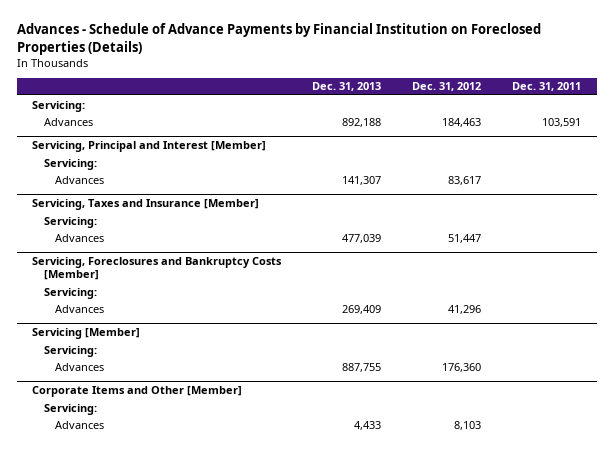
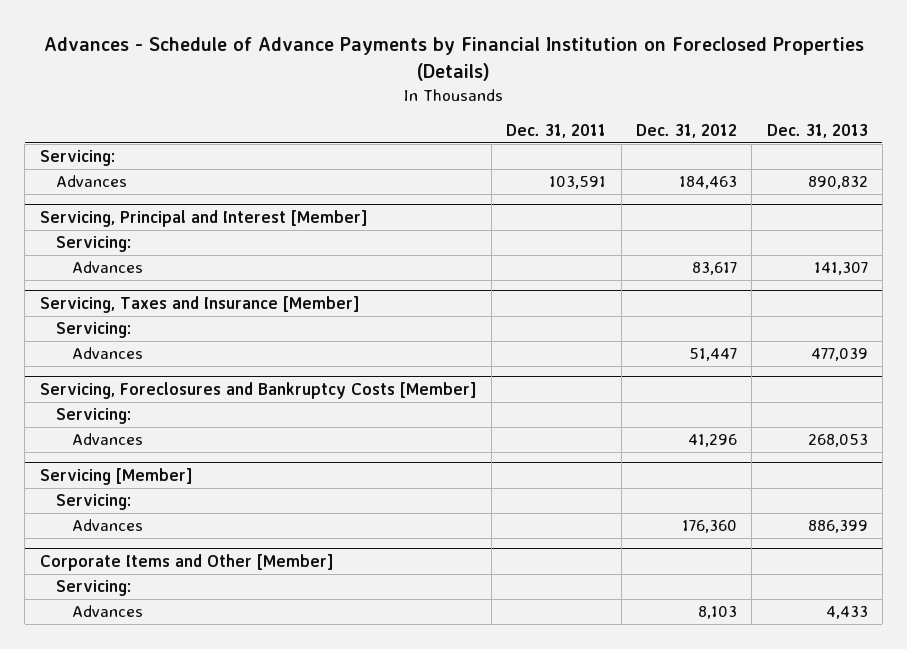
[342,117,382,127] 892,188 -> [807,176,868,190] 890,832
[342,304,382,314] 269,409 -> [807,434,868,448] 268,053
[342,362,382,372] 887,755 -> [807,520,868,534] 886,399

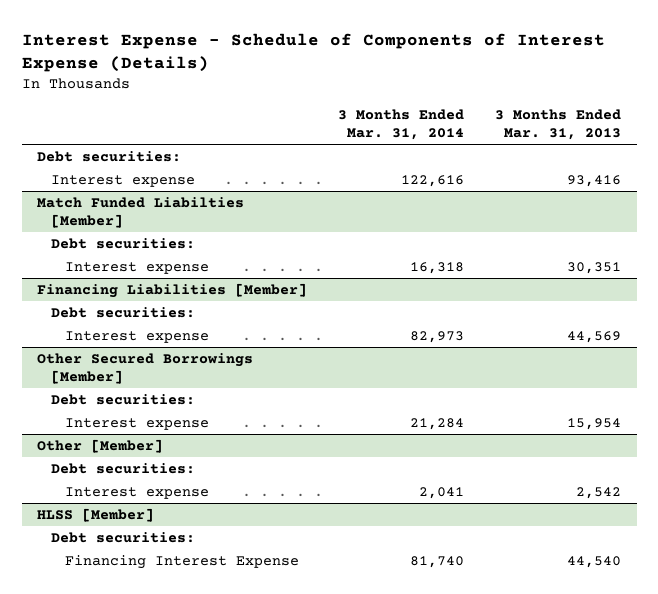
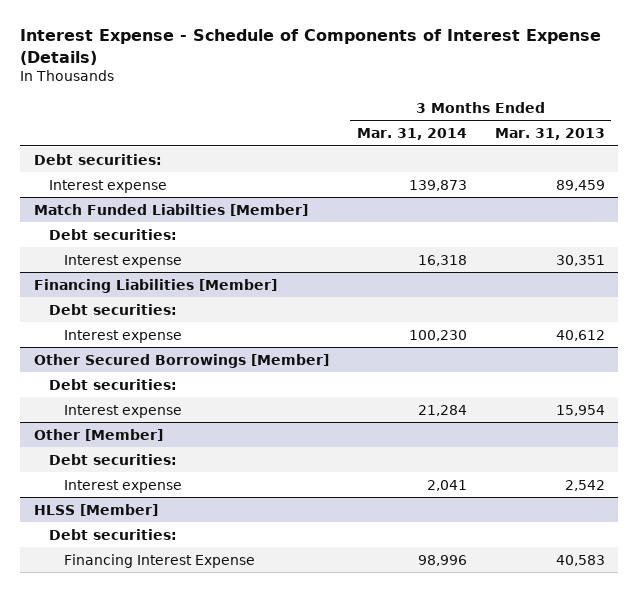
[401,174,465,187] 122,616 -> [408,179,467,191] 139,873
[567,174,622,187] 93,416 -> [555,179,605,191] 89,459
[410,330,465,343] 82,973 -> [408,329,467,341] 100,230
[567,330,622,343] 44,569 -> [555,329,605,341] 40,612
[410,555,465,568] 81,740 -> [417,554,467,566] 98,996
[567,555,622,568] 44,540 -> [555,554,605,566] 40,583

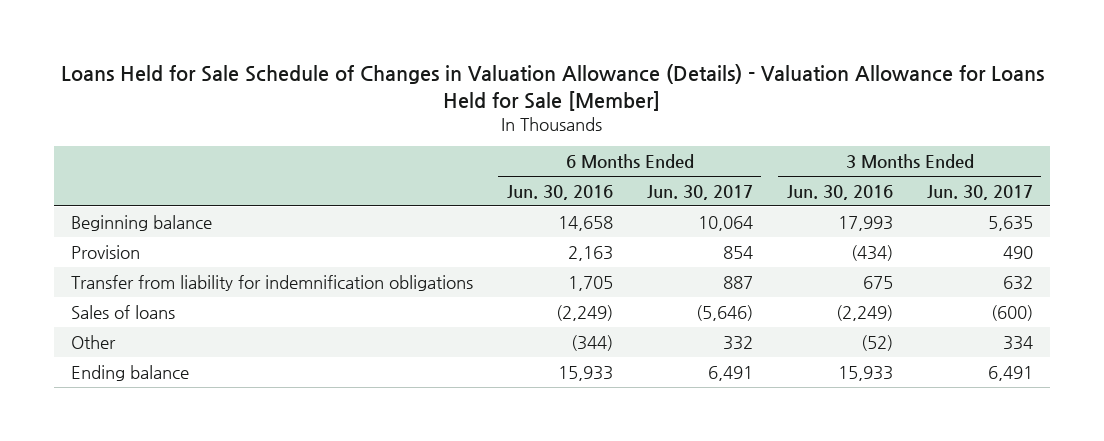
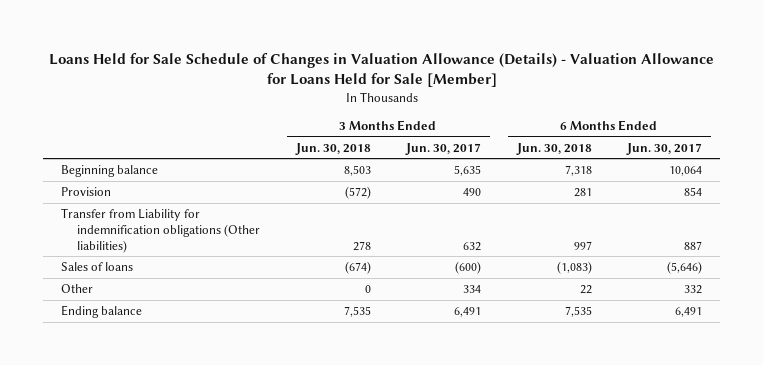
[506,184,613,200] Jun. 30, 2016 -> none
[786,184,893,200] Jun. 30, 2016 -> none
none -> [294,142,371,155] Jun. 30, 2018
none -> [515,142,592,155] Jun. 30, 2018
[70,274,473,291] Transfer from liability for indemnification obligations -> [61,208,261,253] Transfer from Liability for indemnification obligations (Other liabilities)

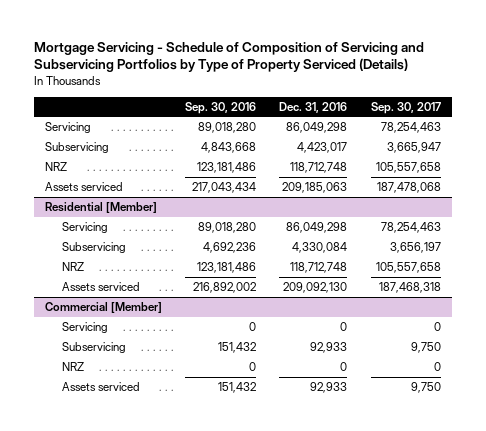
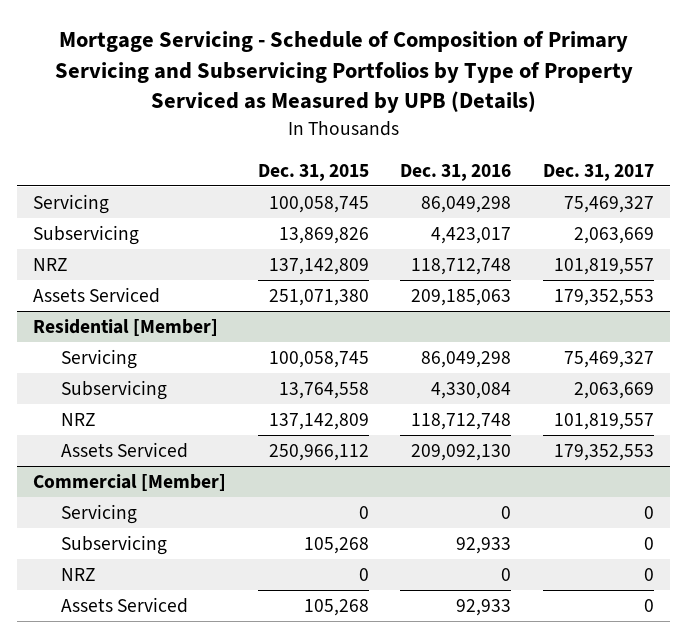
[33,41,424,73] Mortgage Servicing - Schedule of Composition of Servicing and Subservicing Portfolios by Type of Property Serviced (Details) -> [54,31,633,114] Mortgage Servicing - Schedule of Composition of Primary Servicing and Subservicing Portfolios by Type of Property Serviced as Measured by UPB (Details)
[185,101,257,114] Sep. 30, 2016 -> none
[370,101,441,114] Sep. 30, 2017 -> none
none -> [257,163,369,181] Dec. 31, 2015
none -> [543,163,655,181] Dec. 31, 2017
[45,182,124,192] Assets serviced -> [32,287,160,304] Assets Serviced
[62,282,141,292] Assets serviced -> [60,442,188,459] Assets Serviced
[62,382,141,392] Assets serviced -> [60,597,188,614] Assets Serviced

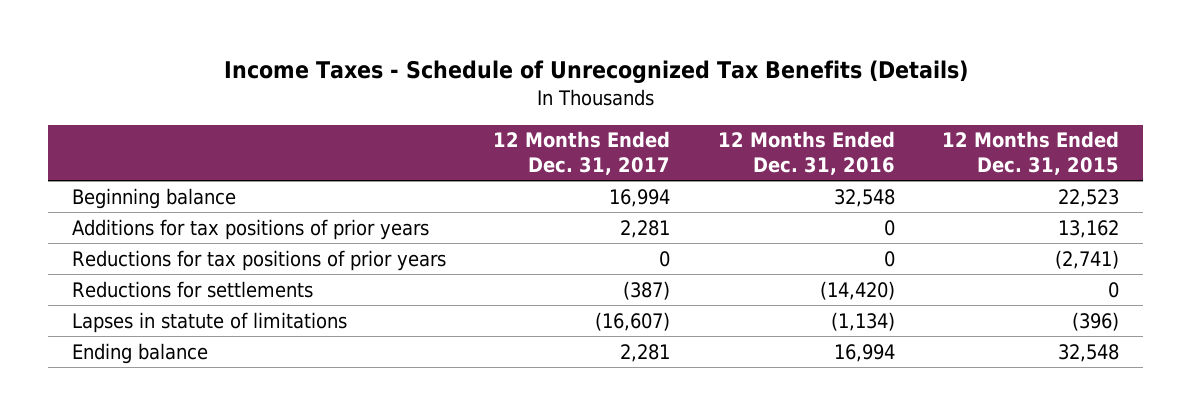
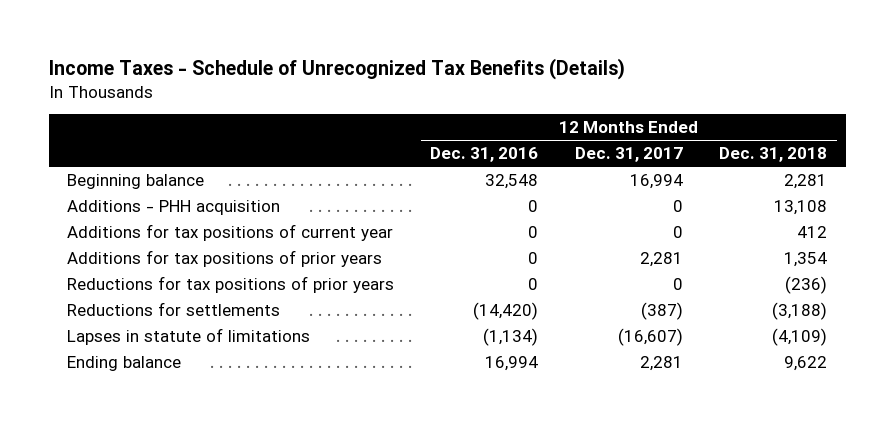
[942,131,1120,175] 12 Months Ended Dec. 31, 2015 -> none
none -> [719,147,828,163] Dec. 31, 2018
none -> [66,199,280,215] Additions - PHH acquisition
none -> [66,223,393,241] Additions for tax positions of current year

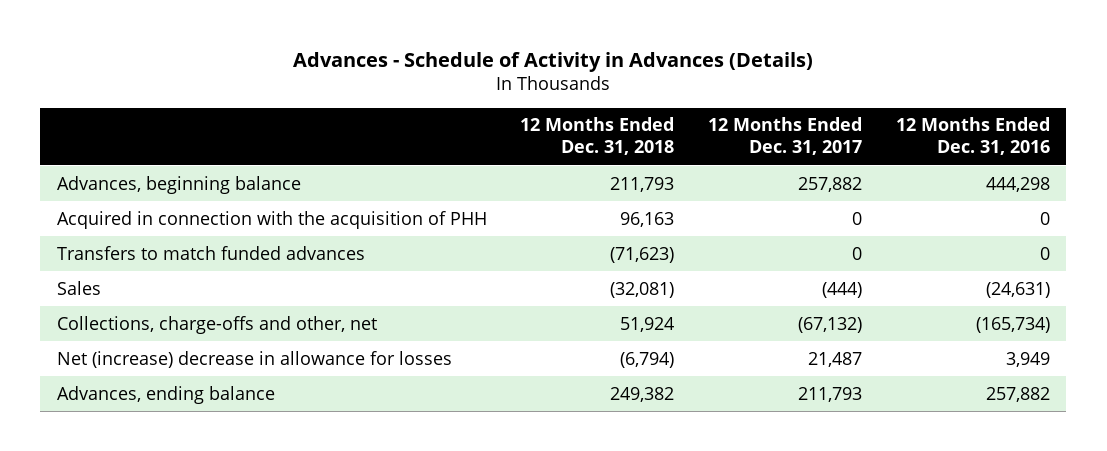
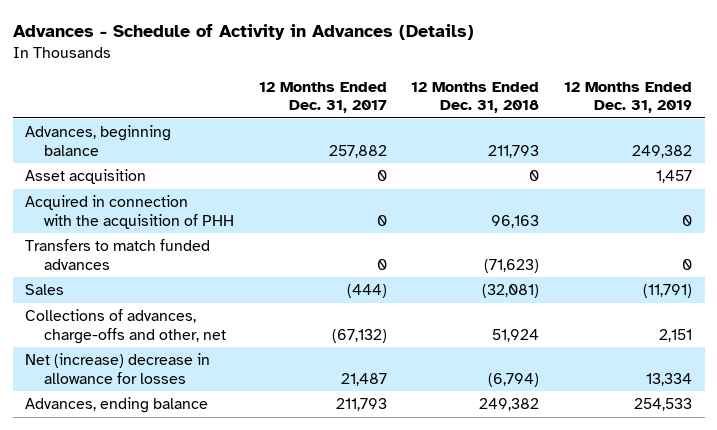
[895,117,1050,156] 12 Months Ended Dec. 31, 2016 -> none
none -> [564,81,693,113] 12 Months Ended Dec. 31, 2019
none -> [25,169,147,185] Asset acquisition
[56,315,377,334] Collections, charge-offs and other, net -> [25,309,226,344] Collections of advances, charge-offs and other, net

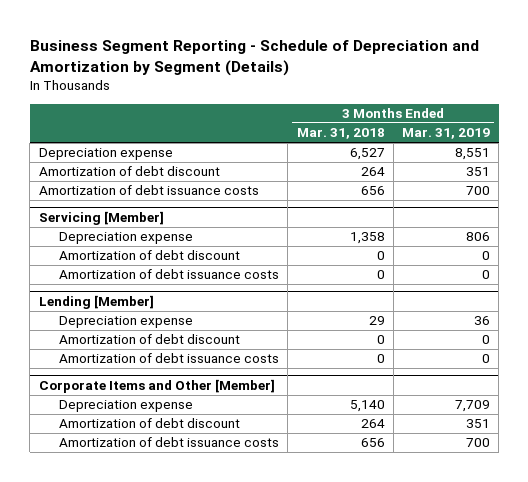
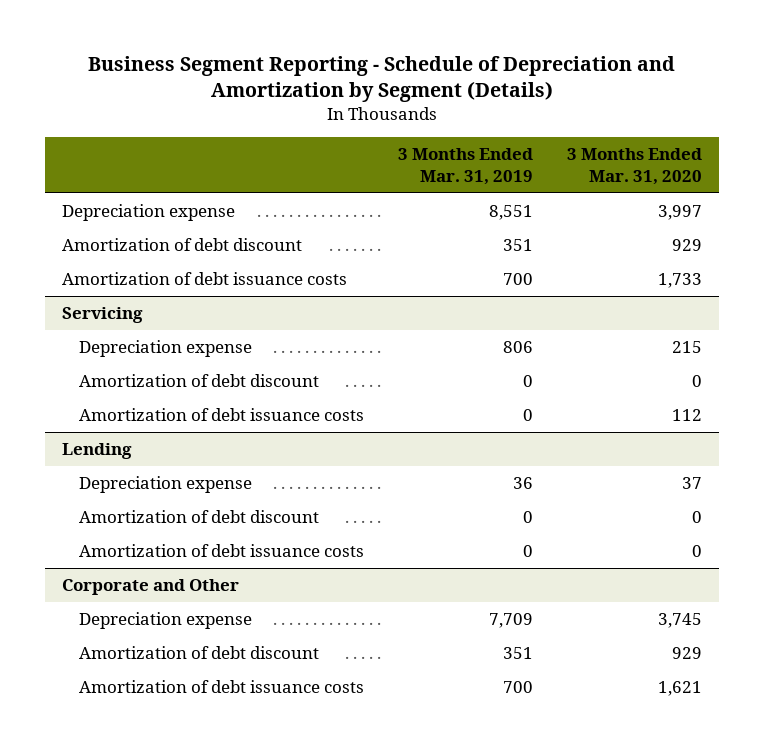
[296,128,385,140] Mar. 31, 2018 -> none
none -> [567,148,703,185] 3 Months Ended Mar. 31, 2020
[38,211,164,226] Servicing [Member] -> [61,307,143,324] Servicing
[38,295,154,310] Lending [Member] -> [61,443,132,460] Lending
[38,379,275,394] Corporate Items and Other [Member] -> [61,579,239,596] Corporate and Other

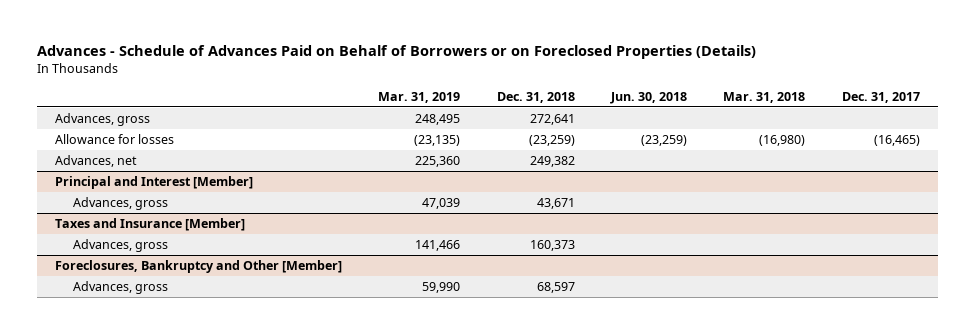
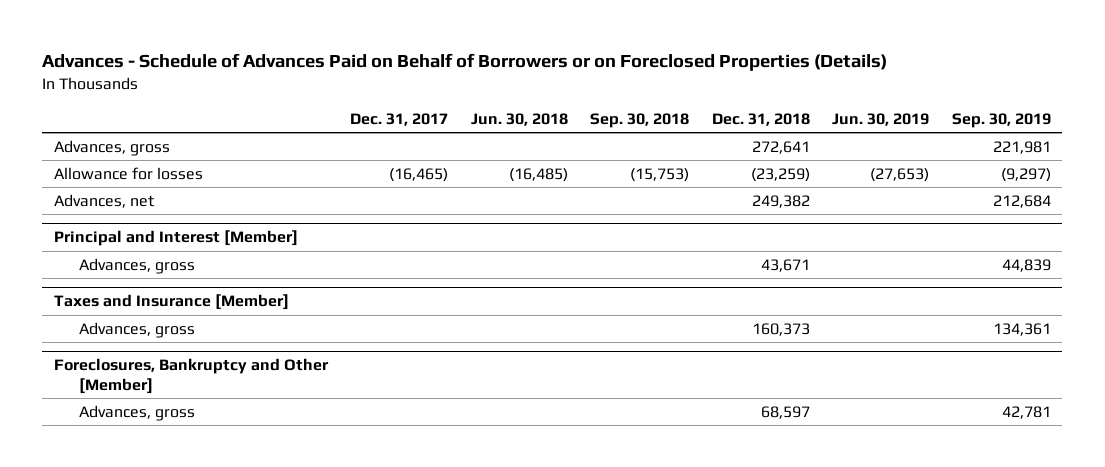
[378,91,461,103] Mar. 31, 2019 -> none
[723,91,806,103] Mar. 31, 2018 -> none
none -> [590,113,690,129] Sep. 30, 2018
none -> [832,113,930,127] Jun. 30, 2019
none -> [952,113,1052,129] Sep. 30, 2019
[640,135,687,147] (23,259) -> [508,167,568,182] (16,485)

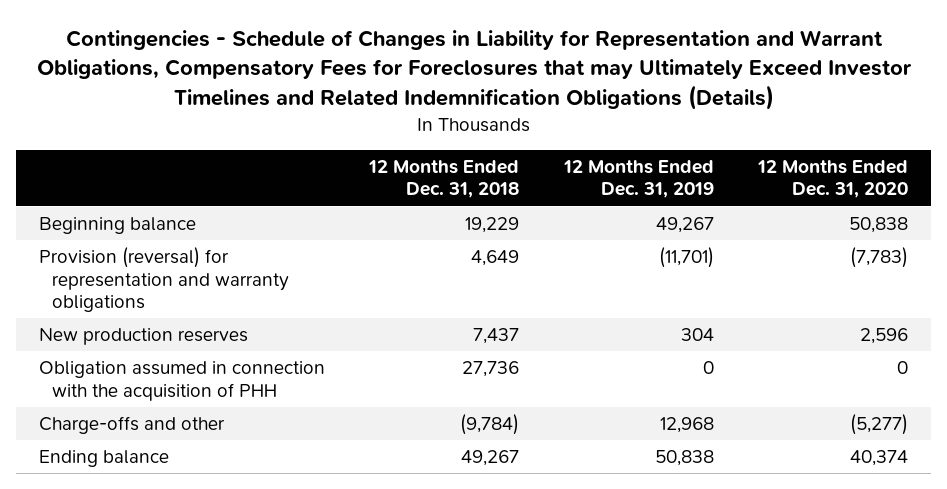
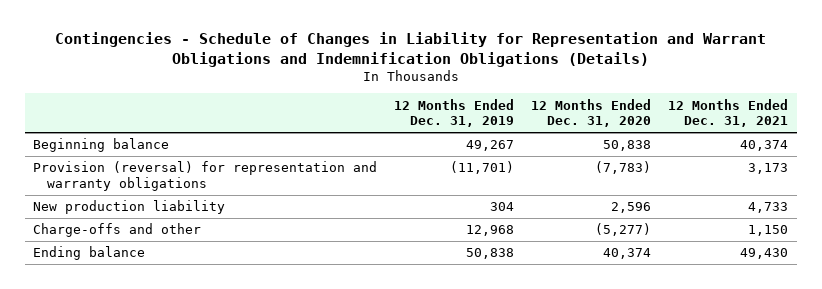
[36,29,912,110] Contingencies - Schedule of Changes in Liability for Representation and Warrant Obligations, Compensatory Fees for Foreclosures that may Ultimately Exceed Investor Timelines and Related Indemnification Obligations (Details) -> [54,32,766,67] Contingencies - Schedule of Changes in Liability for Representation and Warrant Obligations and Indemnification Obligations (Details)
[368,159,520,199] 12 Months Ended Dec. 31, 2018 -> none
none -> [668,98,789,128] 12 Months Ended Dec. 31, 2021
[38,361,325,401] Obligation assumed in connection with the acquisition of PHH -> none
[38,328,248,346] New production reserves -> [33,200,226,215] New production liability

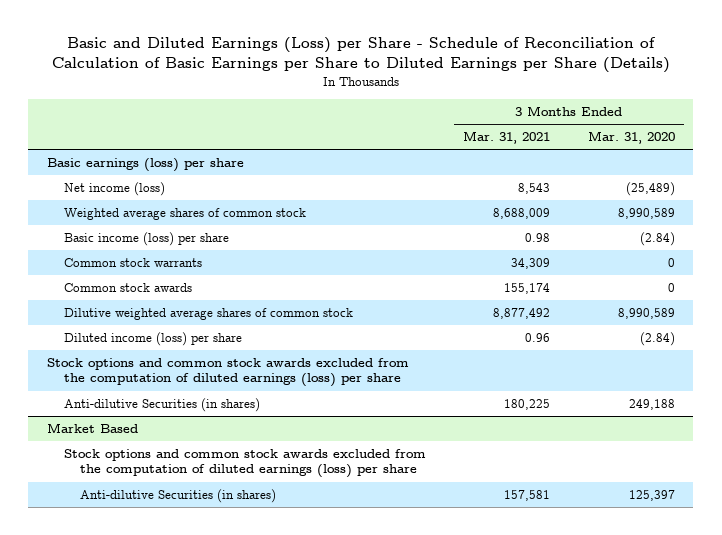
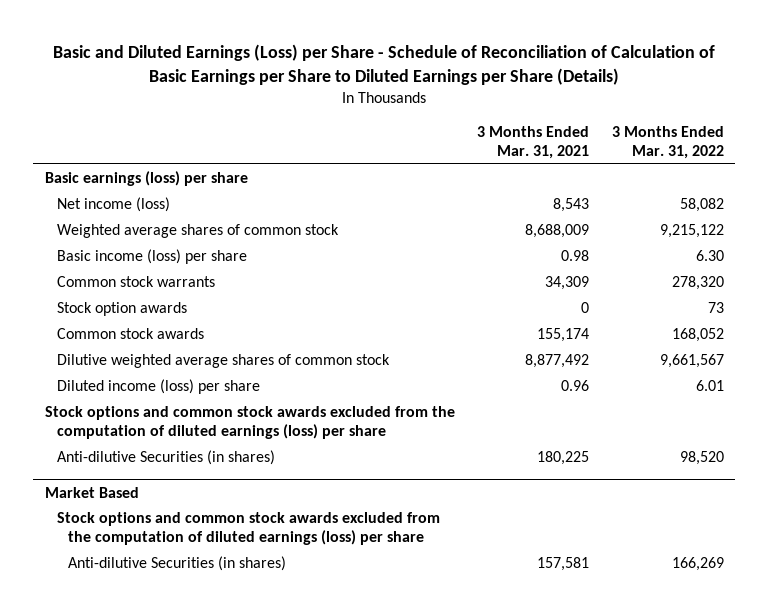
[587,131,675,145] Mar. 31, 2020 -> none
none -> [611,126,724,159] 3 Months Ended Mar. 31, 2022
none -> [56,302,187,317] Stock option awards

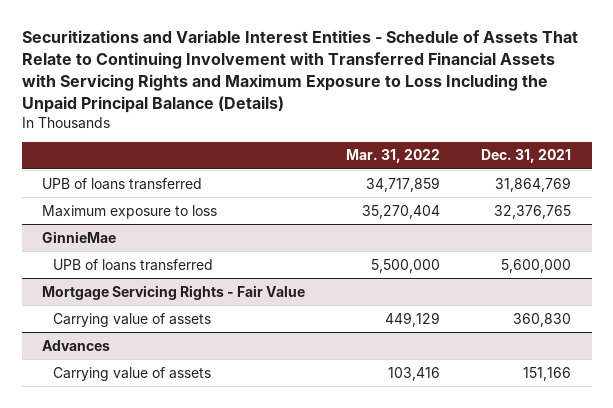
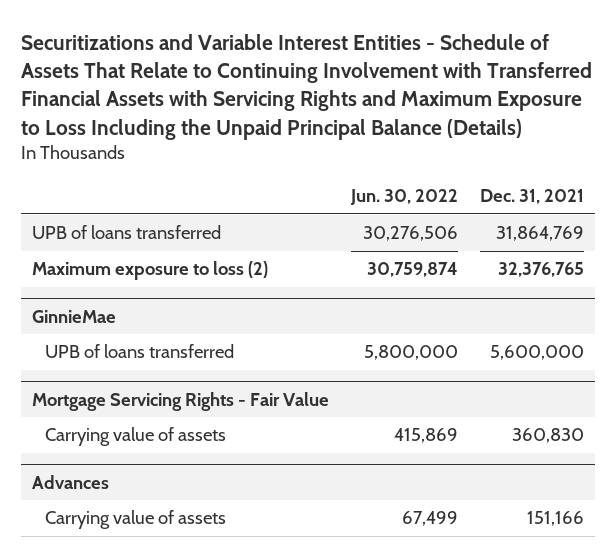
[346,149,441,164] Mar. 31, 2022 -> none
none -> [350,189,459,206] Jun. 30, 2022
[42,204,218,219] Maximum exposure to loss -> [32,261,269,281] Maximum exposure to loss (2)

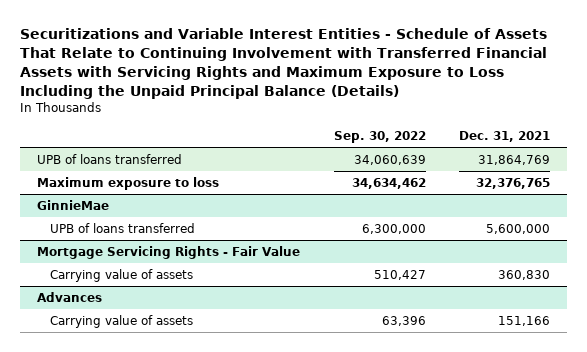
[350,189,459,206] Jun. 30, 2022 -> none
none -> [333,131,426,144] Sep. 30, 2022
[32,261,269,281] Maximum exposure to loss (2) -> [36,176,219,190] Maximum exposure to loss

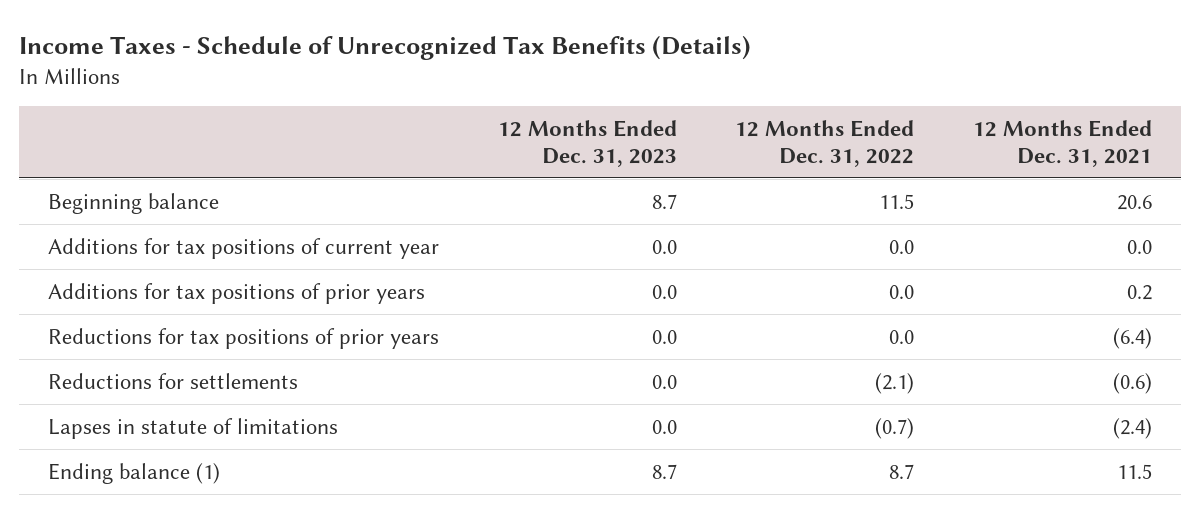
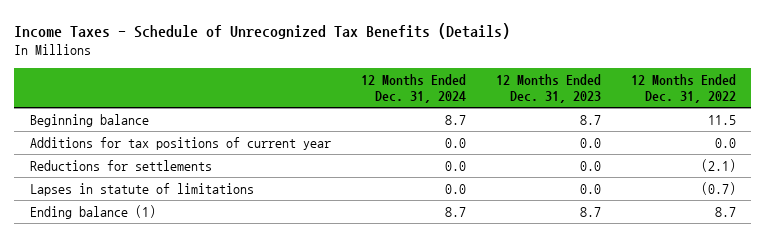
[972,119,1152,167] 12 Months Ended Dec. 31, 2021 -> none
none -> [360,73,466,103] 12 Months Ended Dec. 31, 2024
[48,282,426,304] Additions for tax positions of prior years -> none
[48,327,440,349] Reductions for tax positions of prior years -> none

